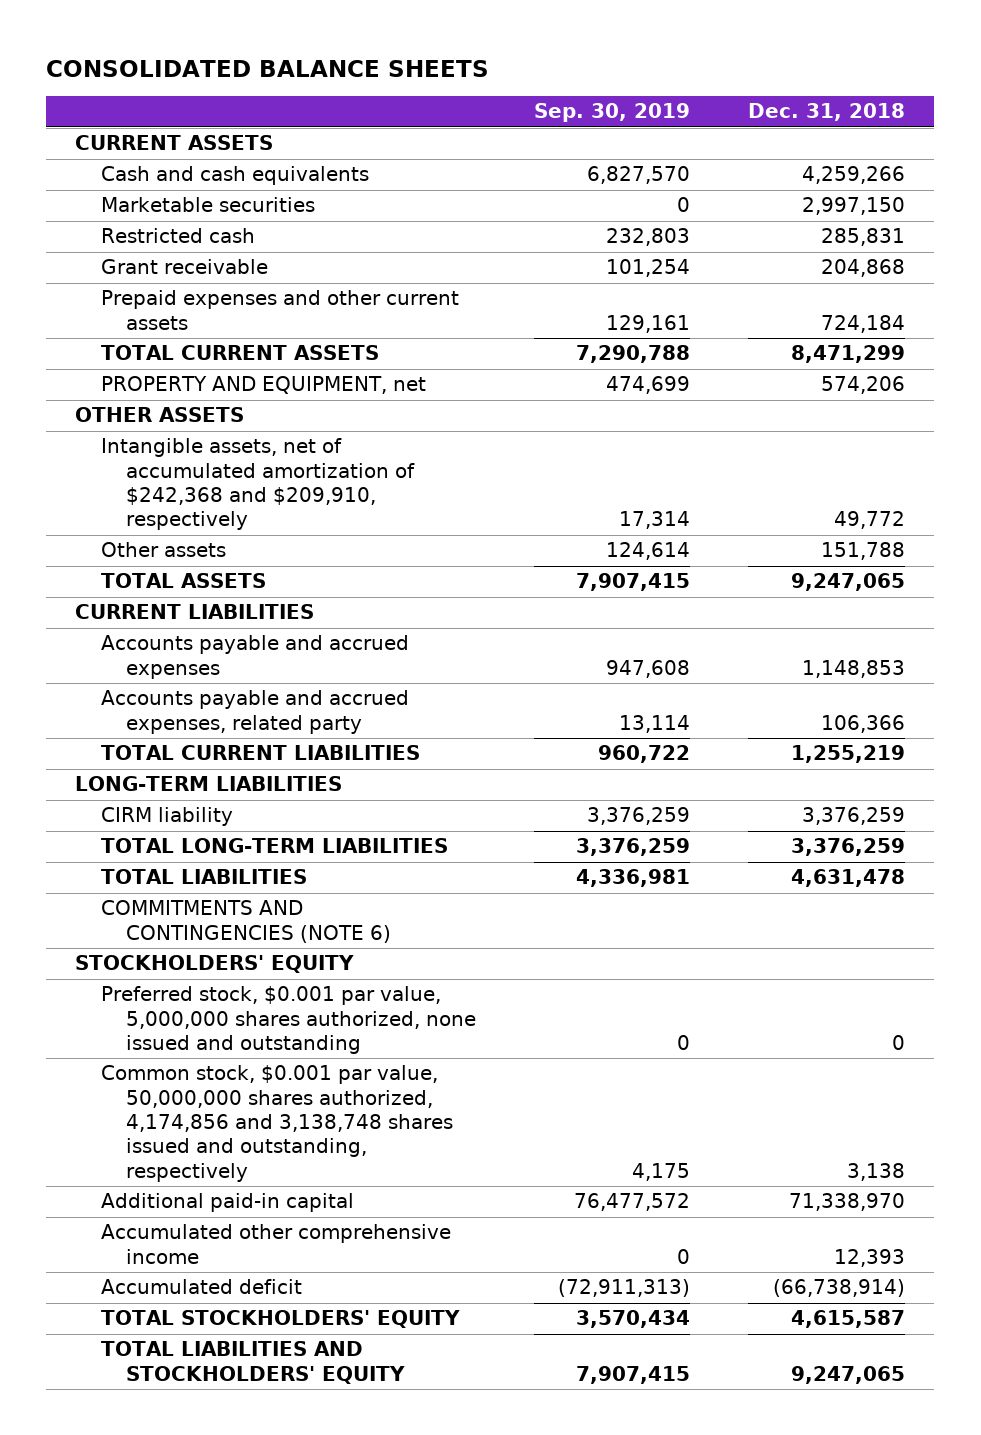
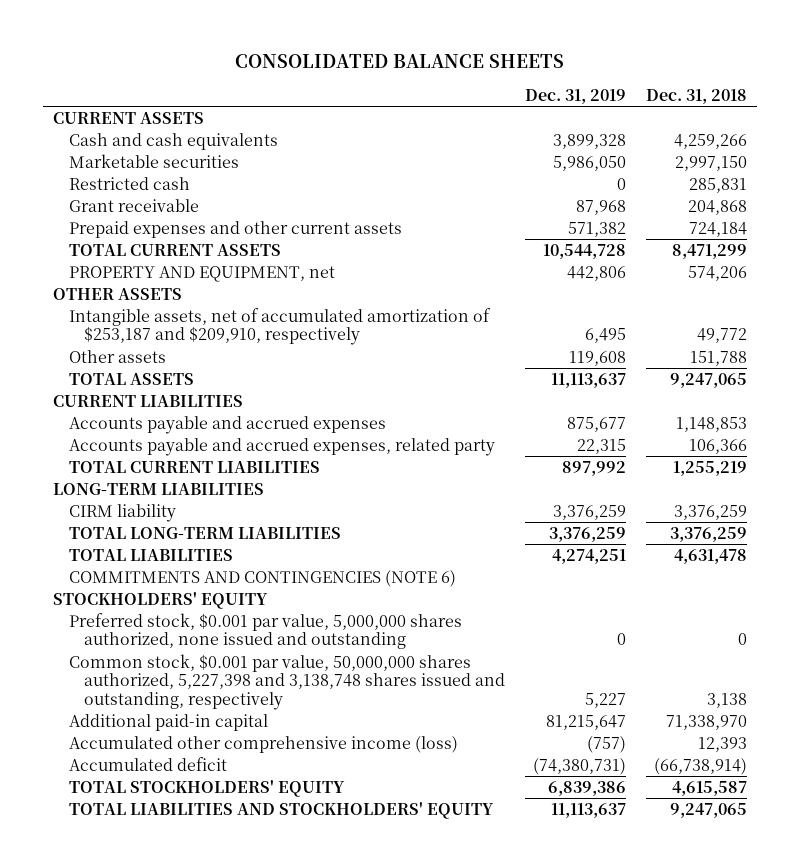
[534,103,691,123] Sep. 30, 2019 -> none
none -> [524,88,626,104] Dec. 31, 2019
[100,438,416,531] Intangible assets, net of accumulated amortization of $242,368 and $209,910, respectively -> [68,307,491,346] Intangible assets, net of accumulated amortization of $253,187 and $209,910, respectively
[100,1065,454,1182] Common stock, $0.001 par value, 50,000,000 shares authorized, 4,174,856 and 3,138,748 shares issued and outstanding, respectively -> [68,653,505,710] Common stock, $0.001 par value, 50,000,000 shares authorized, 5,227,398 and 3,138,748 shares issued and outstanding, respectively
[100,1224,451,1264] Accumulated other comprehensive income -> [68,735,458,753] Accumulated other comprehensive income (loss)

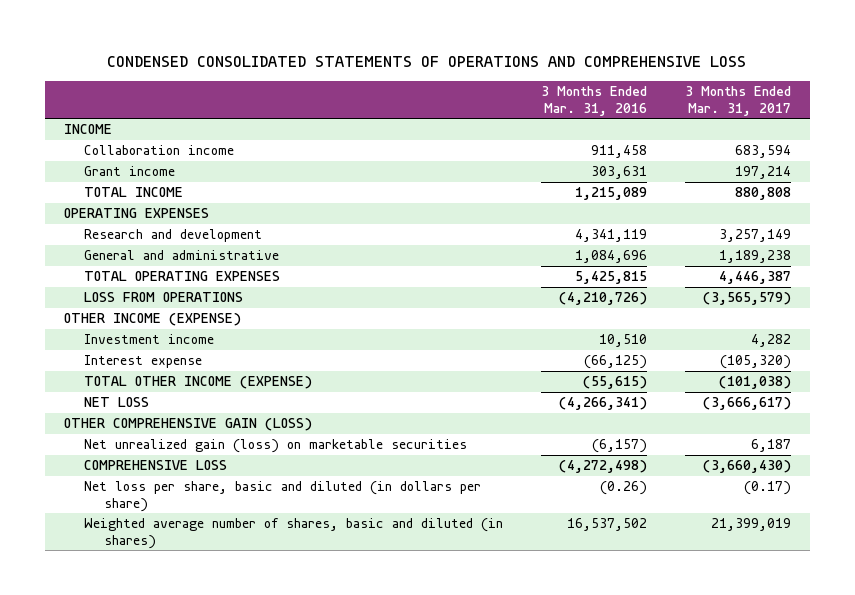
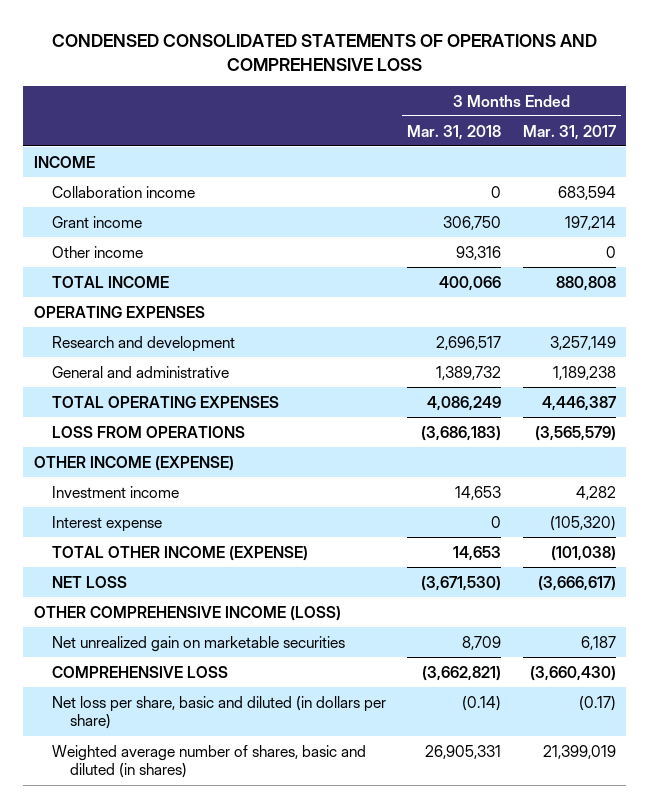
[541,86,648,116] 3 Months Ended Mar. 31, 2016 -> none
none -> [407,124,502,140] Mar. 31, 2018
none -> [51,245,143,258] Other income
[63,418,312,432] OTHER COMPREHENSIVE GAIN (LOSS) -> [34,605,342,621] OTHER COMPREHENSIVE INCOME (LOSS)
[84,439,468,454] Net unrealized gain (loss) on marketable securities -> [51,635,345,652] Net unrealized gain on marketable securities

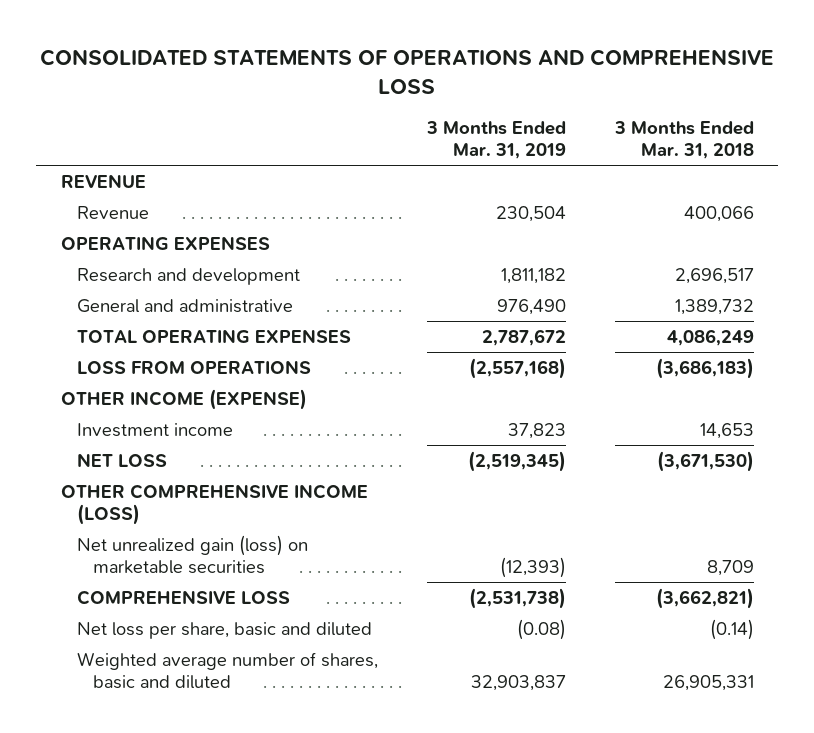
[51,34,597,71] CONDENSED CONSOLIDATED STATEMENTS OF OPERATIONS AND COMPREHENSIVE LOSS -> [40,48,775,94] CONSOLIDATED STATEMENTS OF OPERATIONS AND COMPREHENSIVE LOSS
[522,124,616,140] Mar. 31, 2017 -> none
none -> [425,120,566,160] 3 Months Ended Mar. 31, 2019
[51,185,195,198] Collaboration income -> none
[51,215,142,228] Grant income -> none
[51,245,143,258] Other income -> none
[34,155,96,168] INCOME -> [60,173,146,188] REVENUE
[51,275,169,288] TOTAL INCOME -> [76,205,149,219] Revenue
[51,515,162,532] Interest expense -> none
[51,545,308,561] TOTAL OTHER INCOME (EXPENSE) -> none
[51,635,345,652] Net unrealized gain on marketable securities -> [76,534,308,575] Net unrealized gain (loss) on marketable securities
[51,695,386,730] Net loss per share, basic and diluted (in dollars per share) -> [76,621,372,639] Net loss per share, basic and diluted
[51,744,366,779] Weighted average number of shares, basic and diluted (in shares) -> [76,651,378,690] Weighted average number of shares, basic and diluted

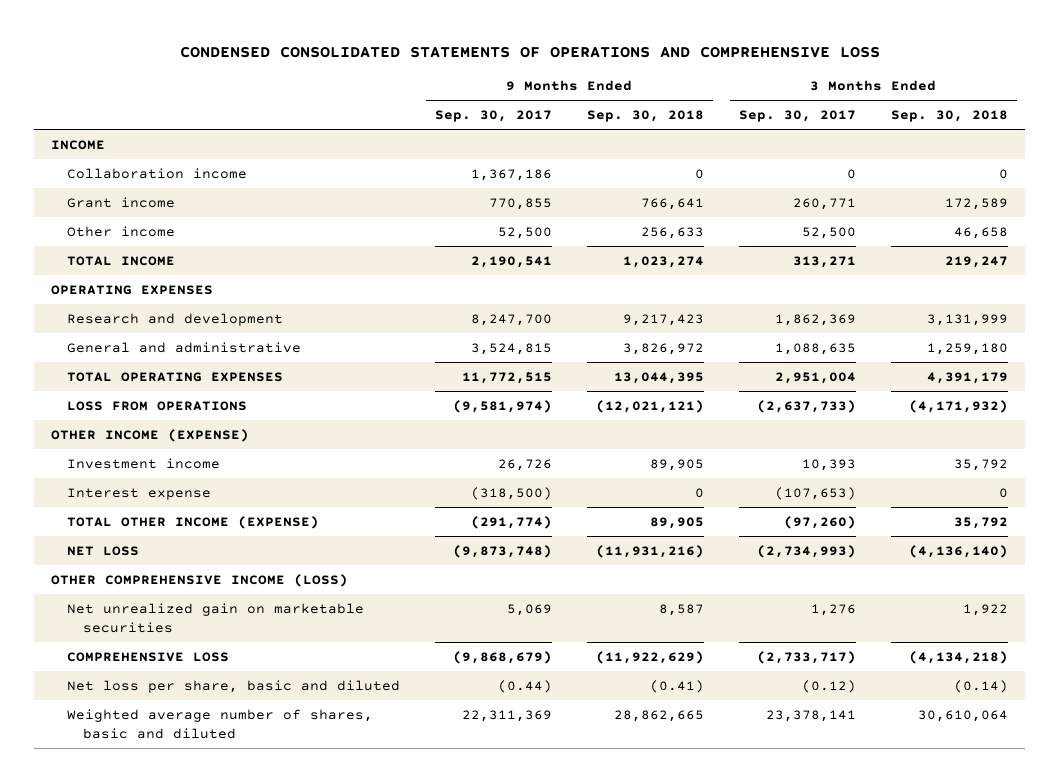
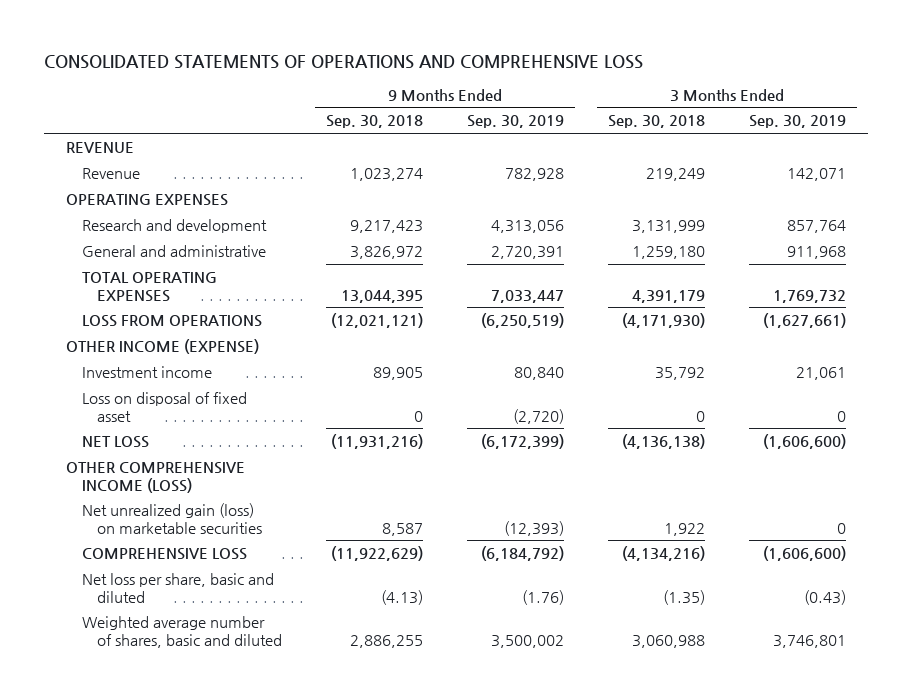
[179,45,880,58] CONDENSED CONSOLIDATED STATEMENTS OF OPERATIONS AND COMPREHENSIVE LOSS -> [43,54,643,69] CONSOLIDATED STATEMENTS OF OPERATIONS AND COMPREHENSIVE LOSS
[434,110,552,123] Sep. 30, 2017 -> none
[738,110,856,123] Sep. 30, 2017 -> none
none -> [467,115,565,129] Sep. 30, 2019
none -> [749,115,847,129] Sep. 30, 2019
[66,167,247,179] Collaboration income -> none
[66,196,175,208] Grant income -> none
[66,225,175,237] Other income -> none
[66,255,175,266] TOTAL INCOME -> none
[51,139,106,150] INCOME -> [65,142,134,154] REVENUE
none -> [81,168,140,180] Revenue
[908,399,1008,413] (4,171,932) -> [622,313,706,329] (4,171,930)
[66,487,211,500] Interest expense -> none
[66,515,319,529] TOTAL OTHER INCOME (EXPENSE) -> none
none -> [81,392,247,422] Loss on disposal of fixed asset
[908,544,1008,558] (4,136,140) -> [622,434,706,450] (4,136,138)
[66,602,364,633] Net unrealized gain on marketable securities -> [81,503,263,534] Net unrealized gain (loss) on marketable securities
[908,650,1008,664] (4,134,218) -> [622,546,706,562] (4,134,216)
[649,679,704,693] (0.41) -> [381,589,424,605] (4.13)
[953,679,1008,693] (0.14) -> [663,589,706,605] (1.35)
[613,709,704,722] 28,862,665 -> [350,634,424,648] 2,886,255
[917,709,1008,722] 30,610,064 -> [632,634,706,648] 3,060,988

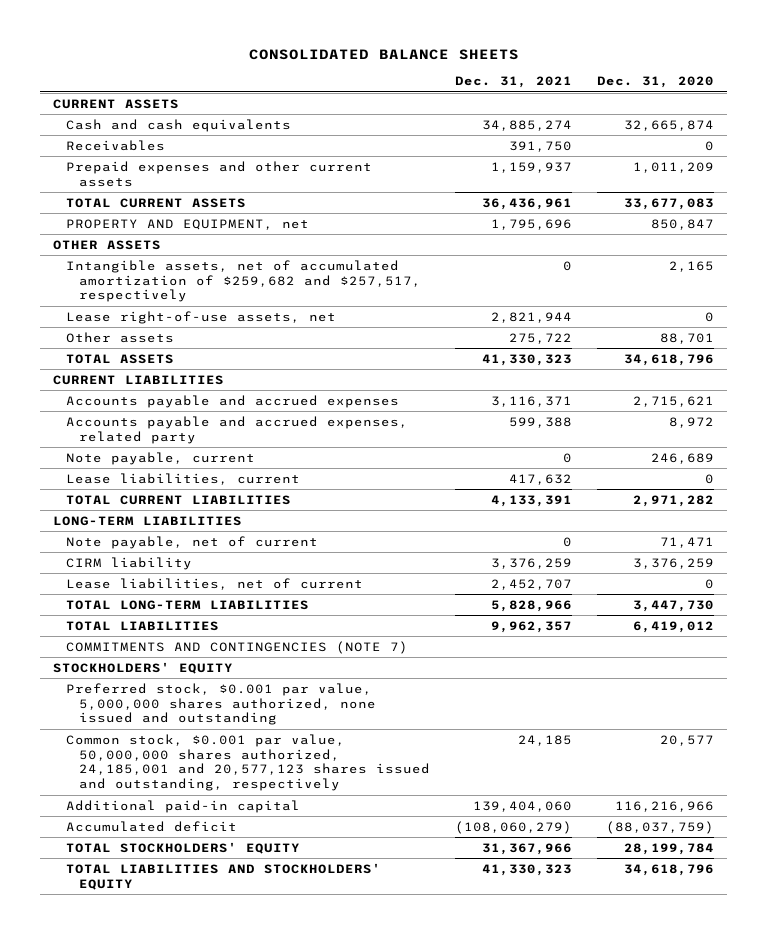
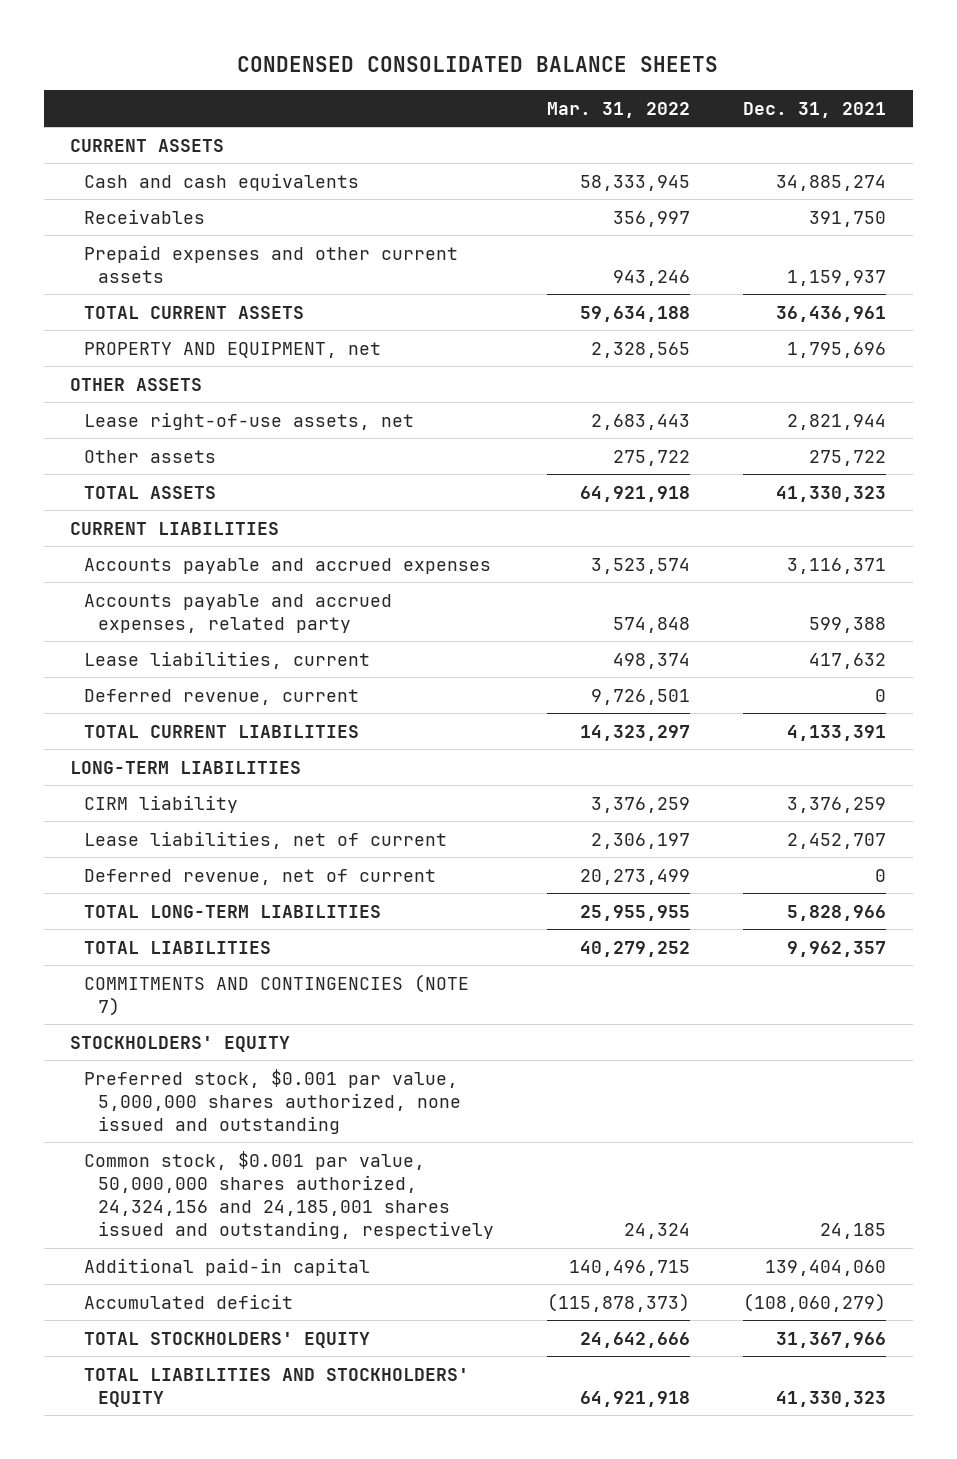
[248,48,519,60] CONSOLIDATED BALANCE SHEETS -> [237,55,719,72] CONDENSED CONSOLIDATED BALANCE SHEETS
[597,76,715,89] Dec. 31, 2020 -> none
none -> [546,101,690,118] Mar. 31, 2022
[65,259,421,303] Intangible assets, net of accumulated amortization of $259,682 and $257,517, respectively -> none
[65,451,255,465] Note payable, current -> none
none -> [83,688,359,705] Deferred revenue, current
[65,535,318,549] Note payable, net of current -> none
none -> [83,868,436,885] Deferred revenue, net of current
[65,733,430,792] Common stock, $0.001 par value, 50,000,000 shares authorized, 24,185,001 and 20,577,123 shares issued and outstanding, respectively -> [83,1150,494,1240] Common stock, $0.001 par value, 50,000,000 shares authorized, 24,324,156 and 24,185,001 shares issued and outstanding, respectively

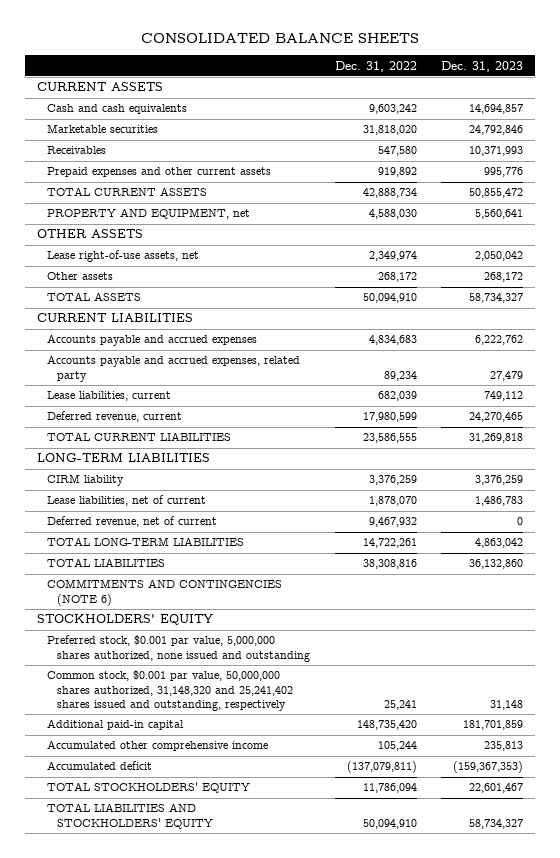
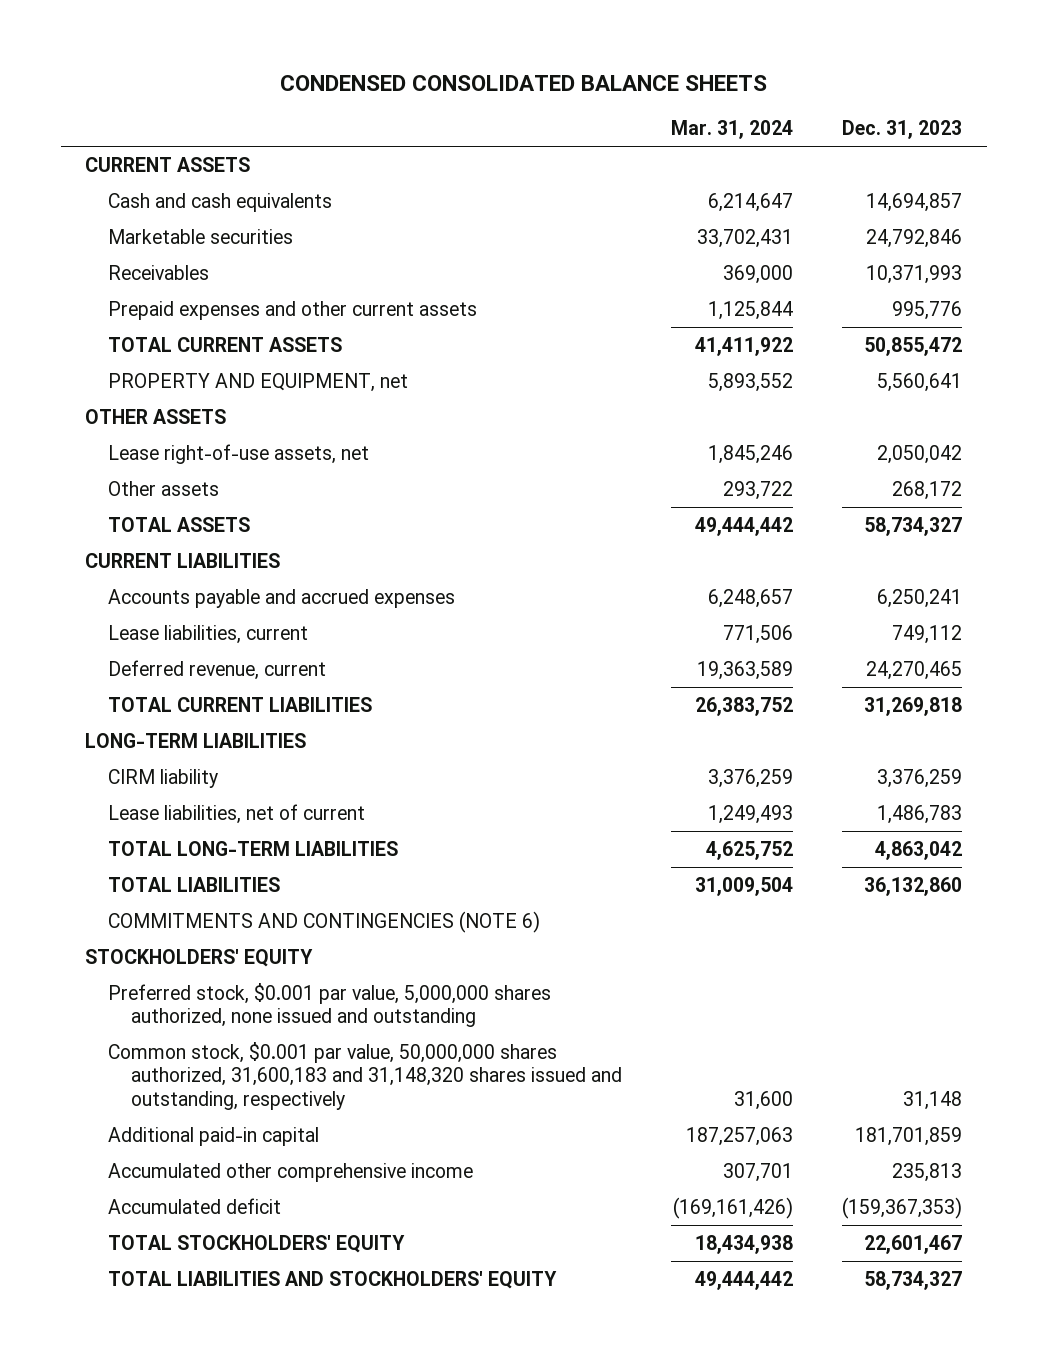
[141,33,420,44] CONSOLIDATED BALANCE SHEETS -> [279,74,767,91] CONDENSED CONSOLIDATED BALANCE SHEETS
[334,60,417,72] Dec. 31, 2022 -> none
none -> [671,120,794,140] Mar. 31, 2024
[47,355,301,382] Accounts payable and accrued expenses, related party -> none
[474,335,523,346] 6,222,762 -> [877,588,963,608] 6,250,241
[47,516,218,528] Deferred revenue, net of current -> none
[47,670,294,712] Common stock, $0.001 par value, 50,000,000 shares authorized, 31,148,320 and 25,241,402 shares issued and outstanding, respectively -> [108,1041,623,1110] Common stock, $0.001 par value, 50,000,000 shares authorized, 31,600,183 and 31,148,320 shares issued and outstanding, respectively

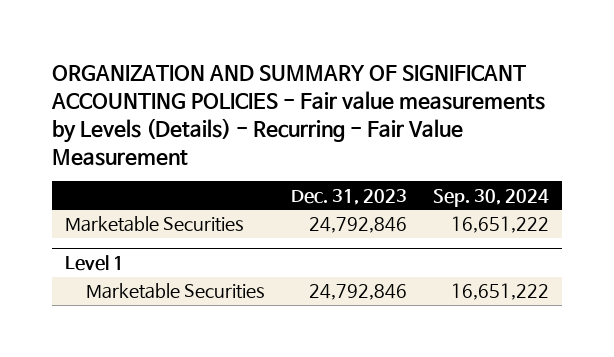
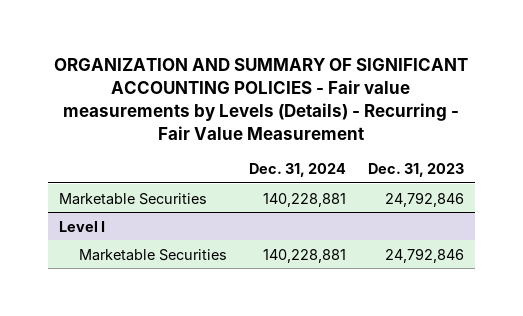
[432,188,549,207] Sep. 30, 2024 -> none
none -> [248,162,346,177] Dec. 31, 2024
[65,255,125,272] Level 1 -> [59,220,106,232] Level I

